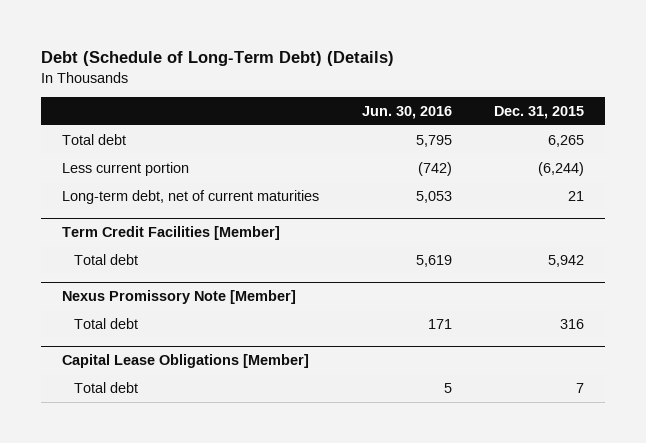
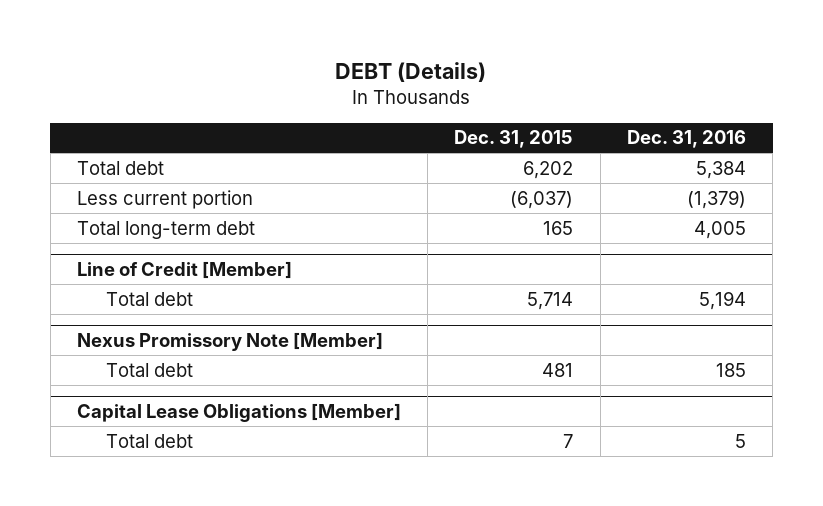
[41,51,395,67] Debt (Schedule of Long-Term Debt) (Details) -> [335,62,487,83] DEBT (Details)
[361,105,452,119] Jun. 30, 2016 -> none
none -> [626,130,746,149] Dec. 31, 2016
[547,134,584,147] 6,265 -> [523,160,574,179] 6,202
[537,161,584,176] (6,244) -> [510,190,574,209] (6,037)
[62,189,320,204] Long-term debt, net of current maturities -> [77,220,256,239] Total long-term debt
[567,190,584,201] 21 -> [543,220,574,235] 165
[62,226,281,241] Term Credit Facilities [Member] -> [77,261,293,280] Line of Credit [Member]
[547,254,584,267] 5,942 -> [527,291,574,310] 5,714
[559,318,584,329] 316 -> [542,362,574,377] 481

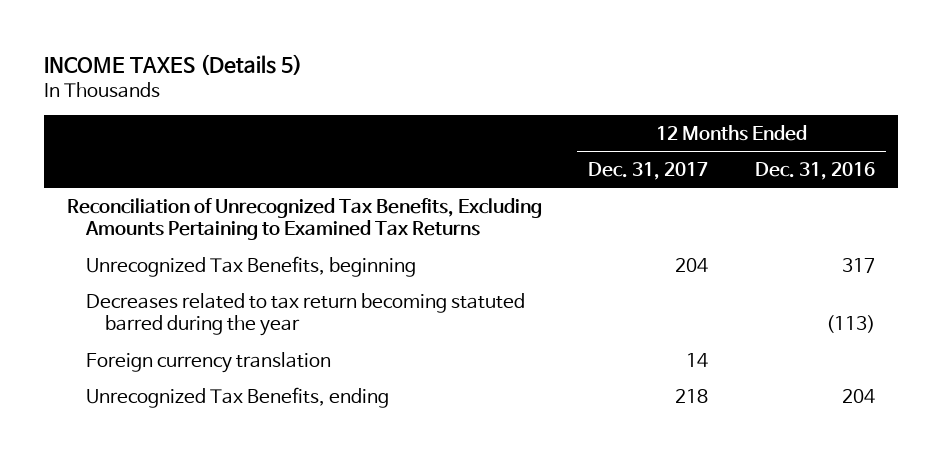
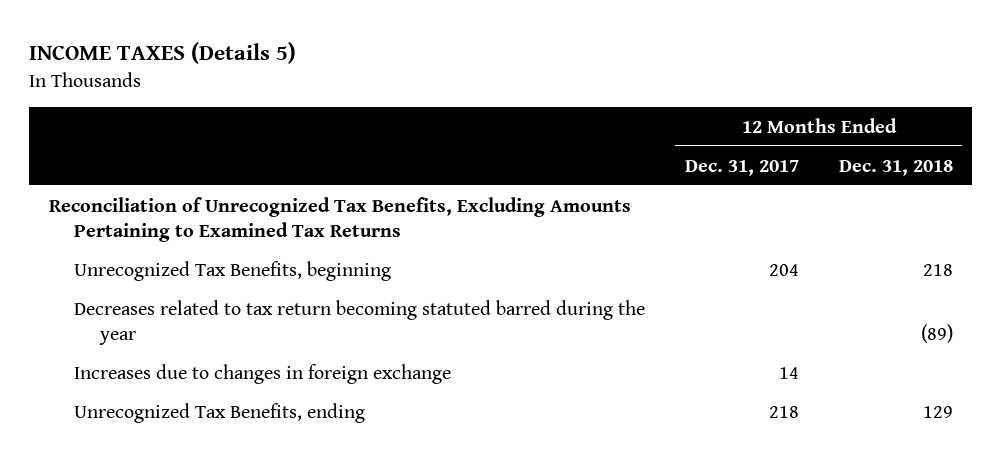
[754,161,875,180] Dec. 31, 2016 -> none
none -> [838,159,953,176] Dec. 31, 2018
[85,351,331,373] Foreign currency translation -> none
none -> [74,363,452,384] Increases due to changes in foreign exchange

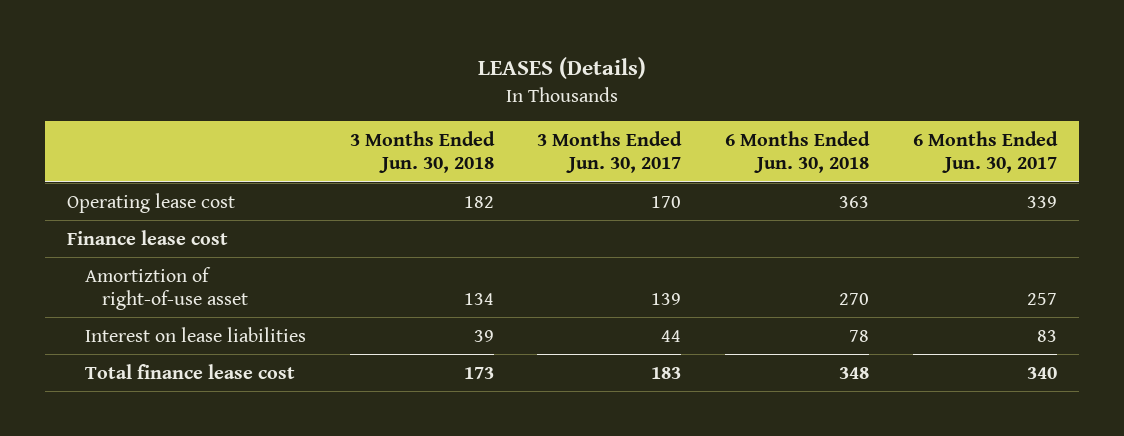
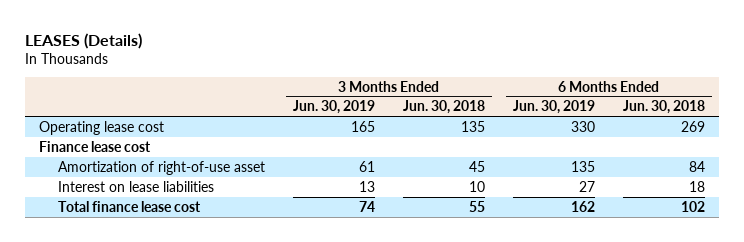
[537,130,683,173] 3 Months Ended Jun. 30, 2017 -> none
[913,130,1059,173] 6 Months Ended Jun. 30, 2017 -> none
none -> [293,100,376,115] Jun. 30, 2019
none -> [513,100,596,115] Jun. 30, 2019
[463,195,494,208] 182 -> [461,120,486,132] 135
[839,195,870,208] 363 -> [681,120,706,132] 269
[84,266,249,310] Amortiztion of right-of-use asset -> [58,160,266,175] Amortization of right-of-use asset
[463,292,494,305] 134 -> [469,160,486,172] 45
[839,292,870,305] 270 -> [689,160,706,172] 84
[473,329,494,342] 39 -> [469,180,486,192] 10
[849,329,870,342] 78 -> [689,180,706,192] 18
[463,366,494,379] 173 -> [469,200,486,212] 55
[839,366,870,379] 348 -> [681,200,706,212] 102

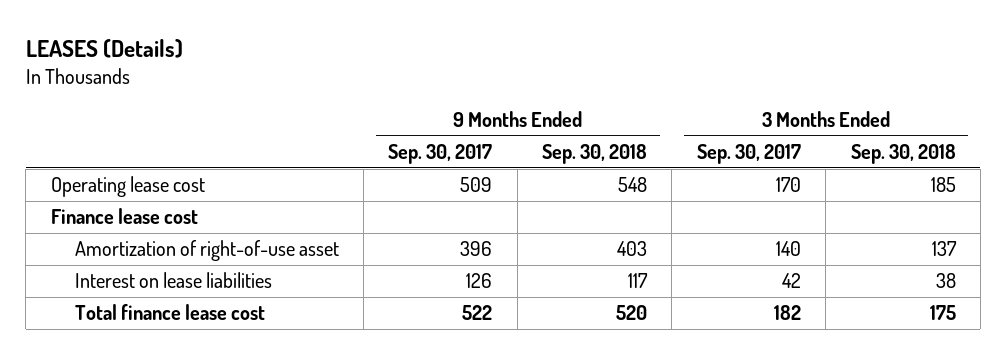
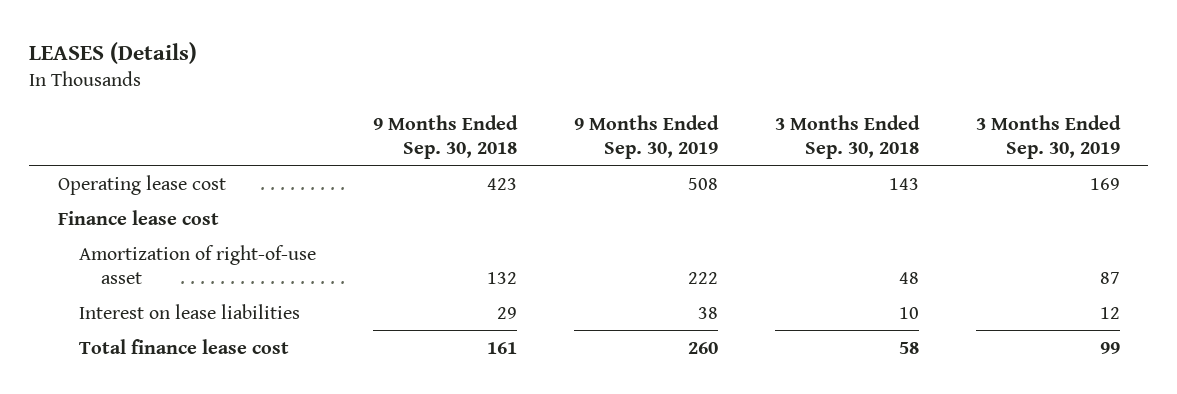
[388,143,493,164] Sep. 30, 2017 -> none
[696,143,801,164] Sep. 30, 2017 -> none
none -> [573,114,719,159] 9 Months Ended Sep. 30, 2019
none -> [975,114,1121,159] 3 Months Ended Sep. 30, 2019
[618,177,648,193] 548 -> [487,177,518,190] 423
[930,177,956,193] 185 -> [888,177,919,190] 143
[617,241,648,257] 403 -> [487,271,518,284] 132
[931,241,957,257] 137 -> [898,271,919,284] 48
[628,273,649,289] 117 -> [497,306,518,319] 29
[935,273,956,289] 38 -> [898,306,919,319] 10
[616,305,648,321] 520 -> [487,341,518,354] 161
[929,305,956,321] 175 -> [898,341,919,354] 58

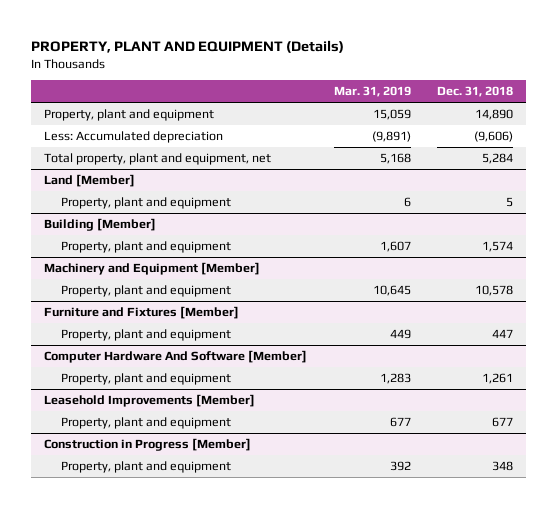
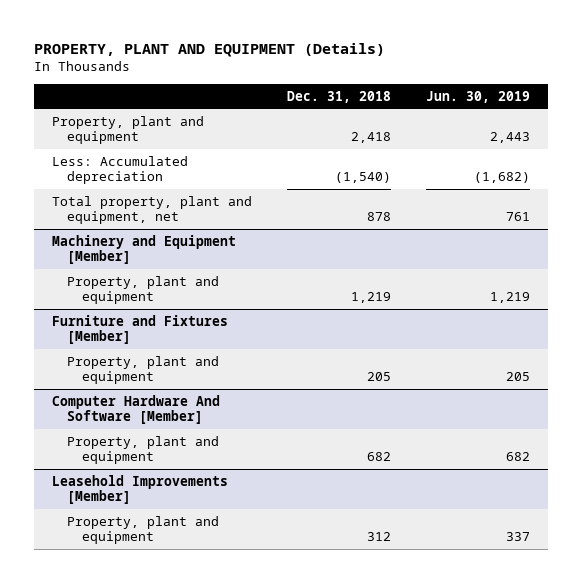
[333,86,411,98] Mar. 31, 2019 -> none
none -> [426,90,531,103] Jun. 30, 2019
[44,174,136,188] Land [Member] -> none
[61,197,232,210] Property, plant and equipment -> none
[44,218,157,232] Building [Member] -> none
[61,241,232,254] Property, plant and equipment -> none
[475,109,514,121] 14,890 -> [351,132,392,144] 2,418
[474,131,514,143] (9,606) -> [335,172,392,184] (1,540)
[482,153,514,165] 5,284 -> [367,212,392,222] 878
[475,285,514,297] 10,578 -> [351,292,392,304] 1,219
[492,329,514,339] 447 -> [367,372,392,382] 205
[482,373,514,385] 1,261 -> [367,452,392,462] 682
[44,438,252,452] Construction in Progress [Member] -> none
[61,461,232,474] Property, plant and equipment -> none
[492,417,514,428] 677 -> [367,532,392,542] 312

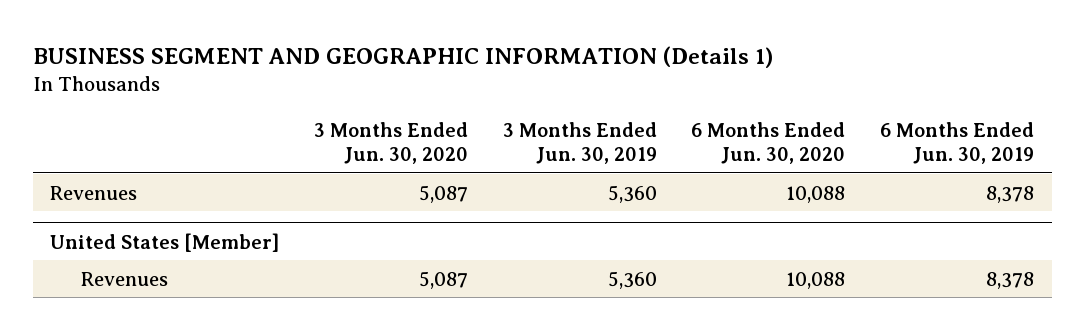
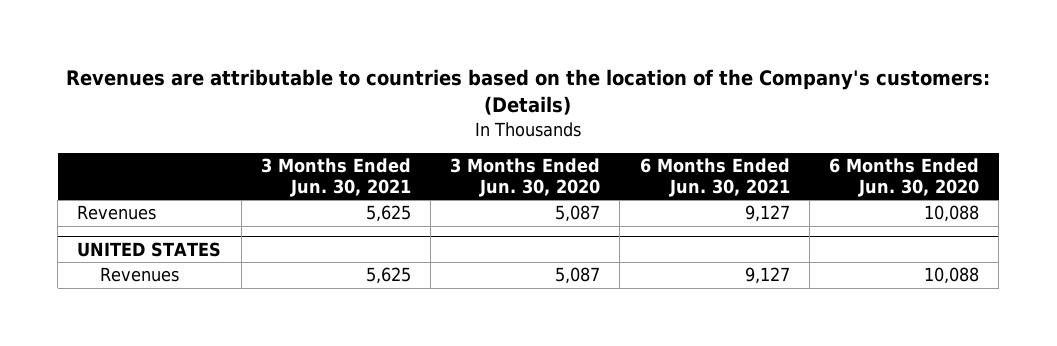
[32,46,773,69] BUSINESS SEGMENT AND GEOGRAPHIC INFORMATION (Details 1) -> [66,68,991,115] Revenues are attributable to countries based on the location of the Company's customers: (Details)
[502,122,657,164] 3 Months Ended Jun. 30, 2019 -> none
[880,122,1035,164] 6 Months Ended Jun. 30, 2019 -> none
none -> [260,158,411,197] 3 Months Ended Jun. 30, 2021
none -> [639,158,790,197] 6 Months Ended Jun. 30, 2021
[50,232,280,252] United States [Member] -> [77,241,222,257] UNITED STATES

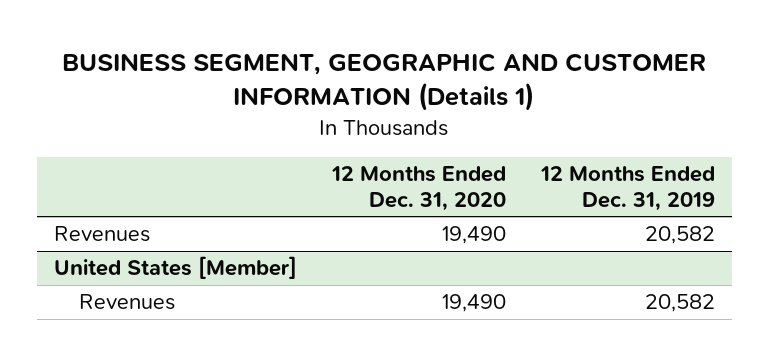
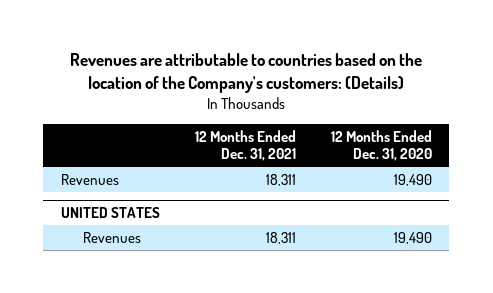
[62,53,707,112] BUSINESS SEGMENT, GEOGRAPHIC AND CUSTOMER INFORMATION (Details 1) -> [70,53,423,94] Revenues are attributable to countries based on the location of the Company's customers: (Details)
[539,166,715,211] 12 Months Ended Dec. 31, 2019 -> none
none -> [194,129,296,162] 12 Months Ended Dec. 31, 2021
[54,256,298,280] United States [Member] -> [60,207,160,219] UNITED STATES

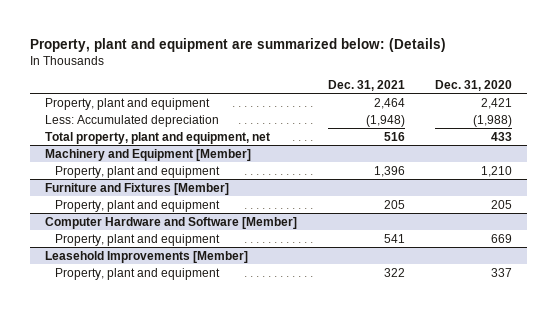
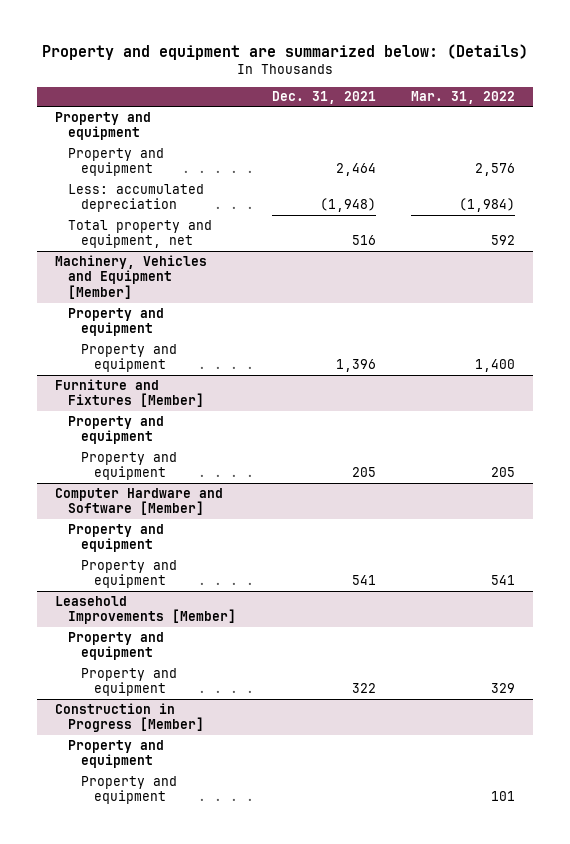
[30,37,447,52] Property, plant and equipment are summarized below: (Details) -> [41,43,528,60] Property and equipment are summarized below: (Details)
[434,79,512,91] Dec. 31, 2020 -> none
none -> [411,91,516,105] Mar. 31, 2022
none -> [54,111,151,141] Property and equipment
[45,97,211,110] Property, plant and equipment -> [67,147,164,177] Property and equipment
[45,114,220,127] Less: Accumulated depreciation -> [67,183,204,213] Less: accumulated depreciation
[45,131,271,144] Total property, plant and equipment, net -> [67,219,212,249] Total property and equipment, net
[45,148,252,161] Machinery and Equipment [Member] -> [54,254,207,300] Machinery, Vehicles and Equipment [Member]
none -> [67,307,164,337] Property and equipment
[55,165,221,178] Property, plant and equipment -> [81,343,178,373] Property and equipment
none -> [67,415,164,445] Property and equipment
[55,199,221,212] Property, plant and equipment -> [81,451,178,481] Property and equipment
none -> [67,523,164,553] Property and equipment
[55,233,221,246] Property, plant and equipment -> [81,559,178,589] Property and equipment
none -> [67,631,164,661] Property and equipment
[55,267,221,280] Property, plant and equipment -> [81,667,178,697] Property and equipment
none -> [54,702,204,733] Construction in Progress [Member]
none -> [67,739,164,769] Property and equipment
none -> [81,775,178,805] Property and equipment

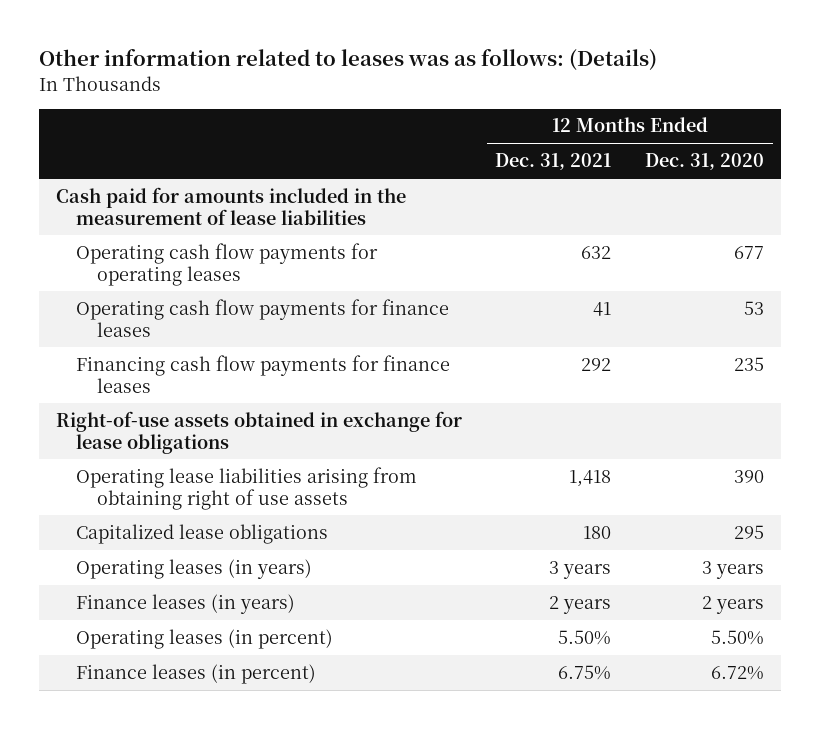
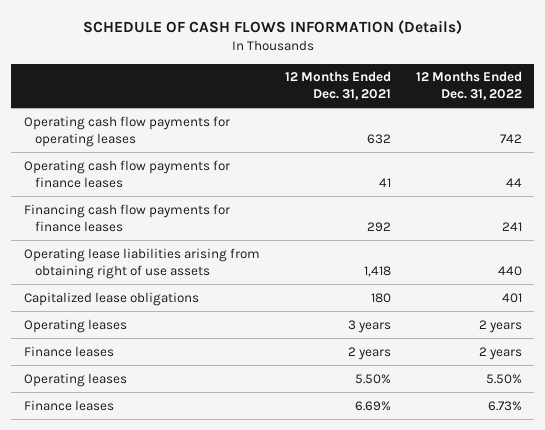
[38,49,657,72] Other information related to leases was as follows: (Details) -> [82,20,462,35] SCHEDULE OF CASH FLOWS INFORMATION (Details)
[645,153,765,171] Dec. 31, 2020 -> none
none -> [415,71,522,101] 12 Months Ended Dec. 31, 2022
[55,186,406,225] Cash paid for amounts included in the measurement of lease liabilities -> none
[55,410,462,454] Right-of-use assets obtained in exchange for lease obligations -> none
[76,558,313,579] Operating leases (in years) -> [23,318,127,333] Operating leases
[76,593,296,614] Finance leases (in years) -> [23,345,114,357] Finance leases
[76,628,334,649] Operating leases (in percent) -> [23,372,127,387] Operating leases
[76,663,317,684] Finance leases (in percent) -> [23,399,114,411] Finance leases
[558,664,612,680] 6.75% -> [354,400,391,411] 6.69%

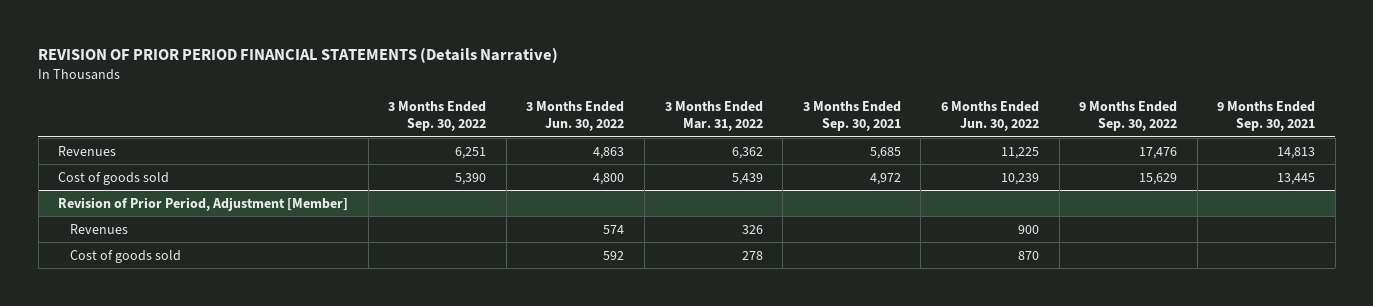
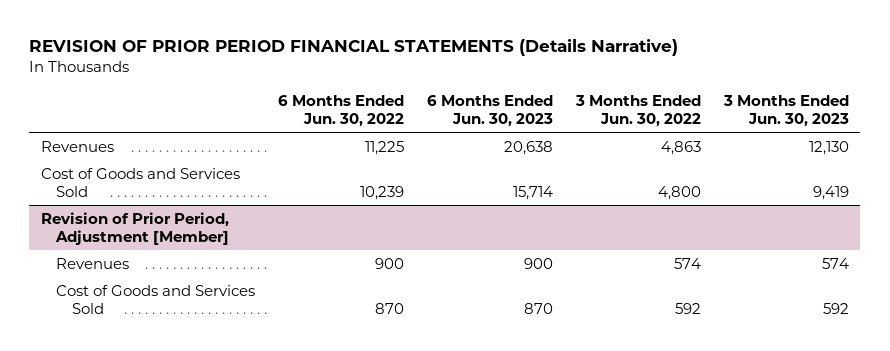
[388,101,487,132] 3 Months Ended Sep. 30, 2022 -> none
[664,101,763,132] 3 Months Ended Mar. 31, 2022 -> none
[802,101,901,132] 3 Months Ended Sep. 30, 2021 -> none
[1079,101,1178,132] 9 Months Ended Sep. 30, 2022 -> none
[1217,101,1316,132] 9 Months Ended Sep. 30, 2021 -> none
none -> [427,94,554,127] 6 Months Ended Jun. 30, 2023
none -> [722,94,849,127] 3 Months Ended Jun. 30, 2023
[58,171,170,185] Cost of goods sold -> [40,167,240,197] Cost of Goods and Services Sold
[70,249,182,263] Cost of goods sold -> [56,284,256,314] Cost of Goods and Services Sold

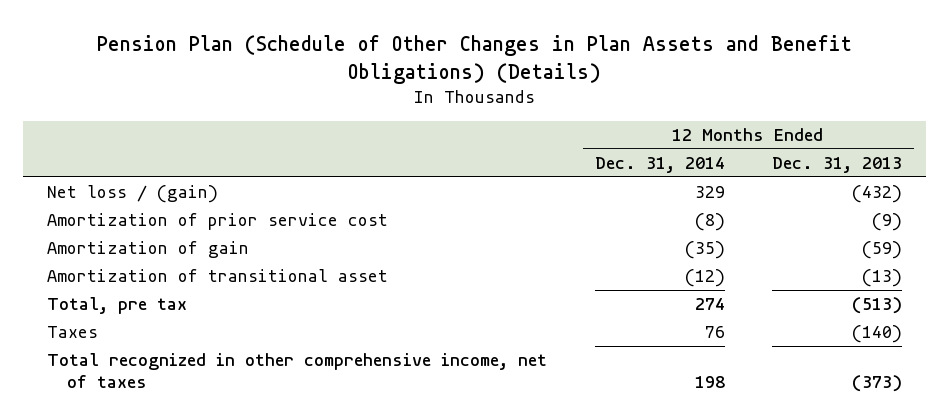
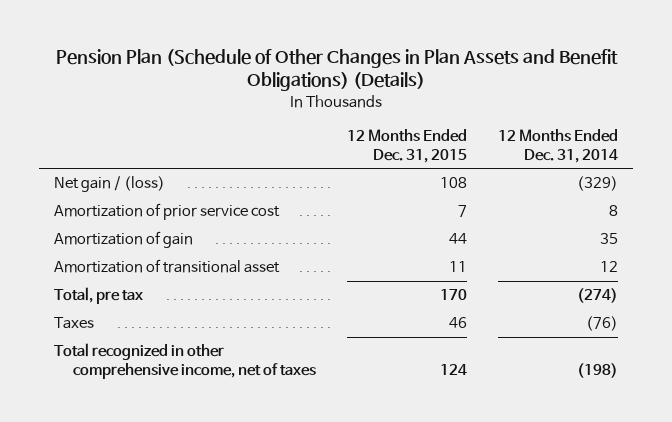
[772,156,903,173] Dec. 31, 2013 -> none
none -> [346,129,467,163] 12 Months Ended Dec. 31, 2015
[46,185,218,204] Net loss / (gain) -> [54,176,166,193] Net gain / (loss)
[694,186,725,199] 329 -> [576,176,618,192] (329)
[694,213,725,232] (8) -> [608,205,618,217] 8
[684,241,725,260] (35) -> [599,233,618,245] 35
[684,269,725,288] (12) -> [599,261,618,273] 12
[694,298,725,311] 274 -> [576,288,618,304] (274)
[704,326,725,339] 76 -> [585,316,618,332] (76)
[694,375,725,388] 198 -> [576,362,618,378] (198)

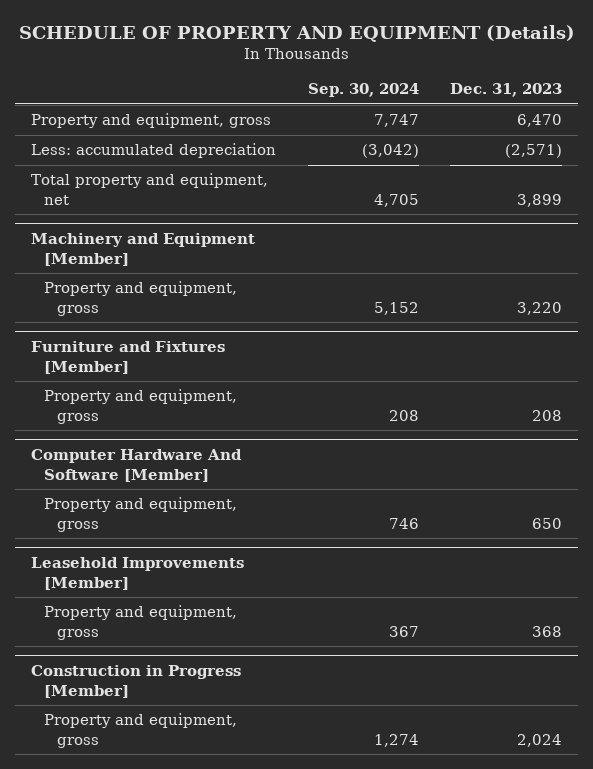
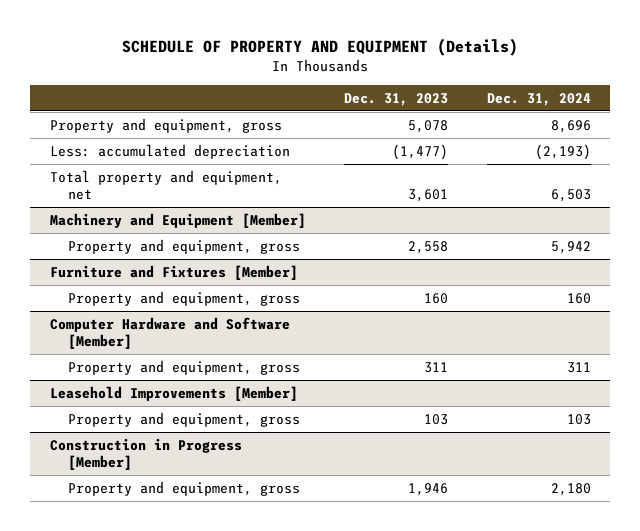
[307,83,419,98] Sep. 30, 2024 -> none
none -> [486,92,591,106] Dec. 31, 2024
[517,114,563,128] 6,470 -> [408,119,449,133] 5,078
[505,144,563,159] (2,571) -> [392,143,449,160] (1,477)
[517,193,563,207] 3,899 -> [408,188,449,202] 3,601
[517,301,563,315] 3,220 -> [408,240,449,254] 2,558
[532,409,563,421] 208 -> [424,292,449,304] 160
[30,449,242,482] Computer Hardware And Software [Member] -> [49,316,290,349] Computer Hardware and Software [Member]
[532,517,563,529] 650 -> [424,361,449,373] 311
[532,625,563,637] 368 -> [424,413,449,425] 103
[517,733,563,747] 2,024 -> [408,482,449,496] 1,946

